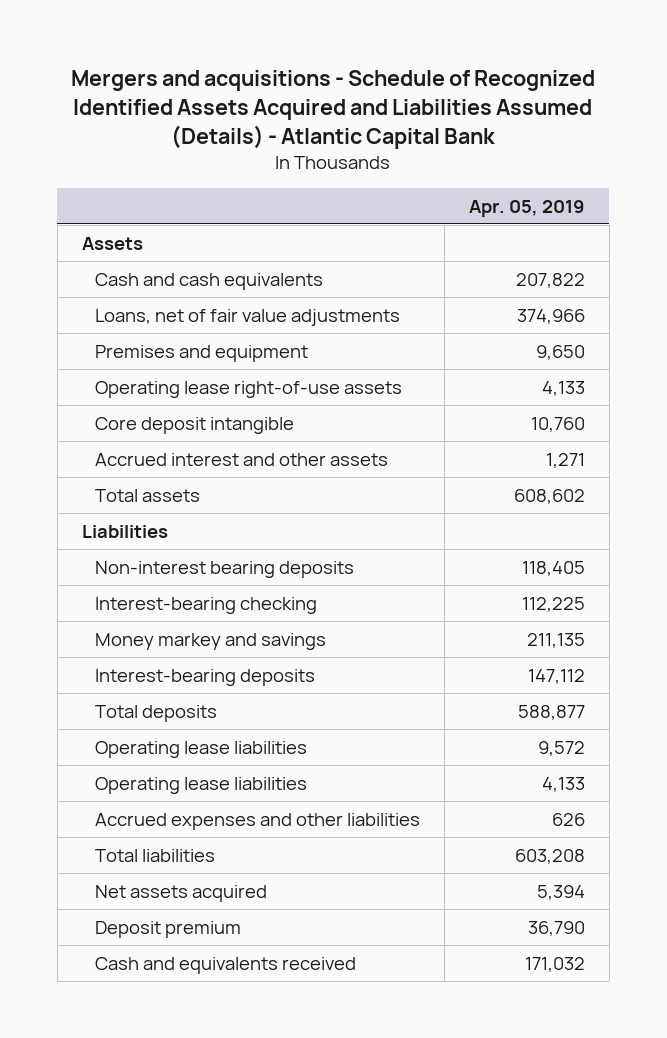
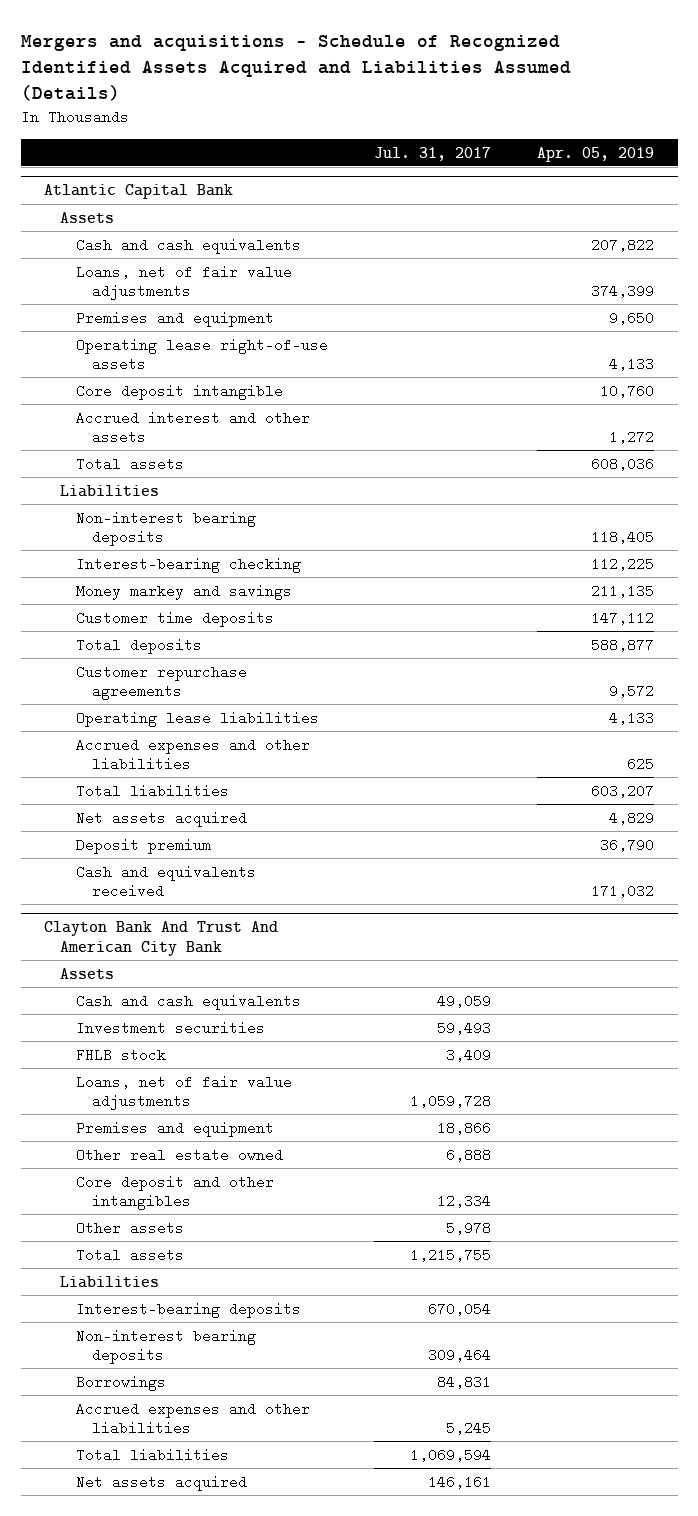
[71,70,596,150] Mergers and acquisitions - Schedule of Recognized Identified Assets Acquired and Liabilities Assumed (Details) - Atlantic Capital Bank -> [20,34,571,102] Mergers and acquisitions - Schedule of Recognized Identified Assets Acquired and Liabilities Assumed (Details)
none -> [374,146,492,161] Jul. 31, 2017
none -> [43,184,233,200] Atlantic Capital Bank
[516,308,585,324] 374,966 -> [591,284,655,299] 374,399
[545,452,585,468] 1,271 -> [609,430,655,445] 1,272
[513,488,585,504] 608,602 -> [591,456,655,471] 608,036
[95,668,316,686] Interest-bearing deposits -> [75,610,274,627] Customer time deposits
[95,740,308,758] Operating lease liabilities -> [75,664,247,701] Customer repurchase agreements
[551,812,585,826] 626 -> [627,757,655,772] 625
[514,848,585,864] 603,208 -> [591,783,655,798] 603,207
[536,884,585,900] 5,394 -> [609,810,655,825] 4,829
none -> [43,921,278,957] Clayton Bank And Trust And American City Bank
none -> [59,967,114,979] Assets
none -> [75,993,301,1010] Cash and cash equivalents
none -> [75,1020,265,1035] Investment securities
none -> [75,1047,166,1062] FHLB stock
none -> [75,1074,292,1111] Loans, net of fair value adjustments
none -> [75,1120,274,1137] Premises and equipment
none -> [75,1147,283,1162] Other real estate owned
none -> [75,1174,274,1211] Core deposit and other intangibles
none -> [75,1220,184,1235] Other assets
none -> [75,1247,184,1262] Total assets
none -> [59,1275,159,1288] Liabilities
none -> [75,1301,301,1318] Interest-bearing deposits
none -> [75,1328,256,1365] Non-interest bearing deposits
none -> [75,1374,166,1391] Borrowings
none -> [75,1401,310,1436] Accrued expenses and other liabilities
none -> [75,1447,229,1462] Total liabilities
none -> [75,1474,247,1491] Net assets acquired

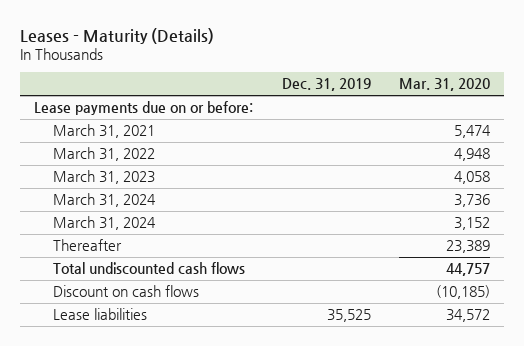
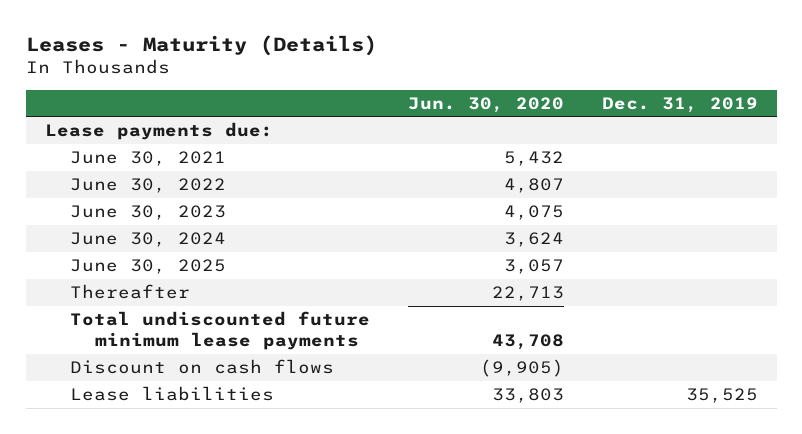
[398,78,490,92] Mar. 31, 2020 -> none
none -> [407,96,564,113] Jun. 30, 2020
[52,124,155,139] March 31, 2021 -> none
[34,101,254,116] Lease payments due on or before: -> [44,122,273,141] Lease payments due:
none -> [69,151,226,167] June 30, 2021
[52,147,155,162] March 31, 2022 -> [69,178,226,194] June 30, 2022
[52,170,155,185] March 31, 2023 -> [69,205,226,221] June 30, 2023
[52,193,156,208] March 31, 2024 -> [69,232,226,248] June 30, 2024
[52,216,156,231] March 31, 2024 -> [69,259,226,275] June 30, 2025
[52,262,245,275] Total undiscounted cash flows -> [69,311,370,350] Total undiscounted future minimum lease payments

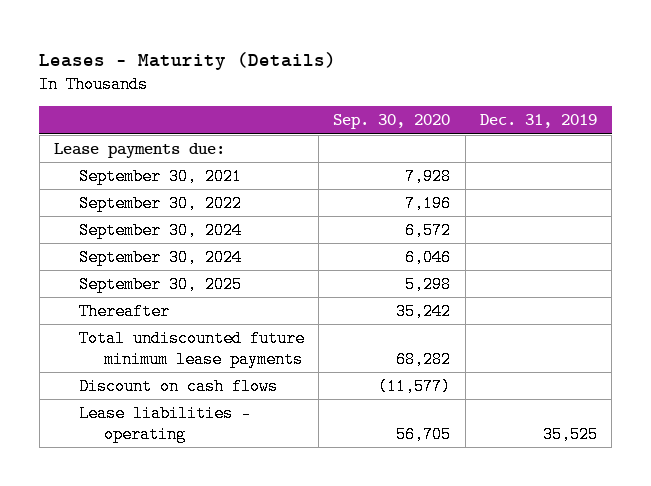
[407,96,564,113] Jun. 30, 2020 -> none
none -> [333,114,451,130] Sep. 30, 2020
[69,151,226,167] June 30, 2021 -> [78,167,242,185] September 30, 2021
[69,178,226,194] June 30, 2022 -> [78,194,242,212] September 30, 2022
[69,205,226,221] June 30, 2023 -> [78,221,242,239] September 30, 2024
[69,232,226,248] June 30, 2024 -> [78,248,242,266] September 30, 2024
[69,259,226,275] June 30, 2025 -> [78,275,242,293] September 30, 2025
[69,386,274,402] Lease liabilities -> [78,404,251,443] Lease liabilities - operating

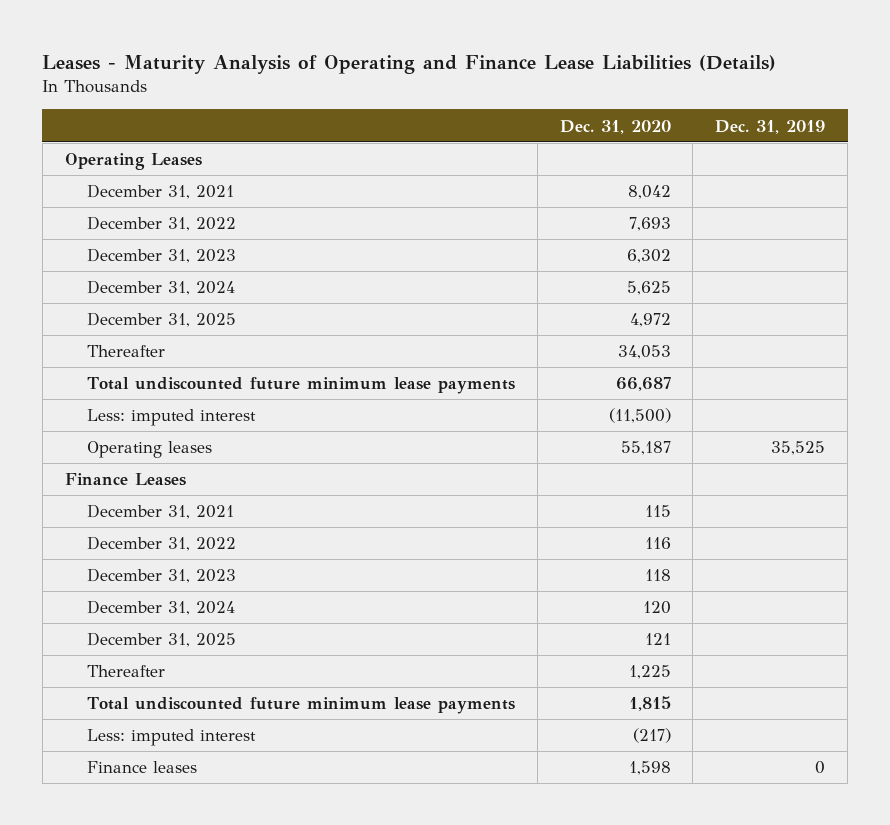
[39,51,337,70] Leases - Maturity (Details) -> [42,55,777,75] Leases - Maturity Analysis of Operating and Finance Lease Liabilities (Details)
[333,114,451,130] Sep. 30, 2020 -> none
none -> [559,119,671,134] Dec. 31, 2020
[53,142,225,158] Lease payments due: -> none
none -> [64,153,202,171] Operating Leases
[78,167,242,185] September 30, 2021 -> [87,184,235,200] December 31, 2021
[78,194,242,212] September 30, 2022 -> [87,216,237,232] December 31, 2022
[78,221,242,239] September 30, 2024 -> [87,248,237,264] December 31, 2023
[78,248,242,266] September 30, 2024 -> [87,280,236,296] December 31, 2024
[78,275,242,293] September 30, 2025 -> [87,312,237,328] December 31, 2025
[78,377,278,395] Discount on cash flows -> [87,409,257,427] Less: imputed interest
[78,404,251,443] Lease liabilities - operating -> [87,441,213,459] Operating leases
none -> [64,473,186,487] Finance Leases
none -> [87,504,235,520] December 31, 2021
none -> [87,536,237,552] December 31, 2022
none -> [87,568,237,584] December 31, 2023
none -> [87,600,236,616] December 31, 2024
none -> [87,632,237,648] December 31, 2025
none -> [87,665,166,678] Thereafter
none -> [87,697,516,715] Total undiscounted future minimum lease payments
none -> [87,729,257,747] Less: imputed interest
none -> [87,761,198,774] Finance leases

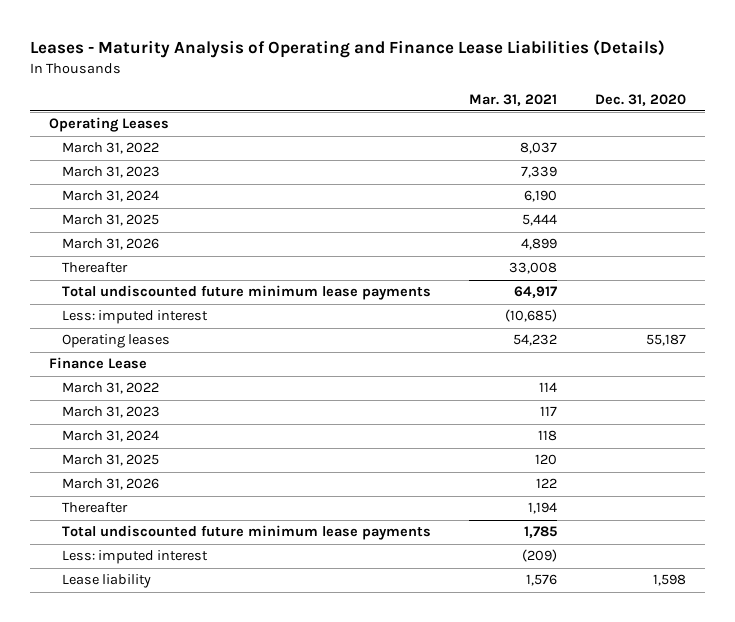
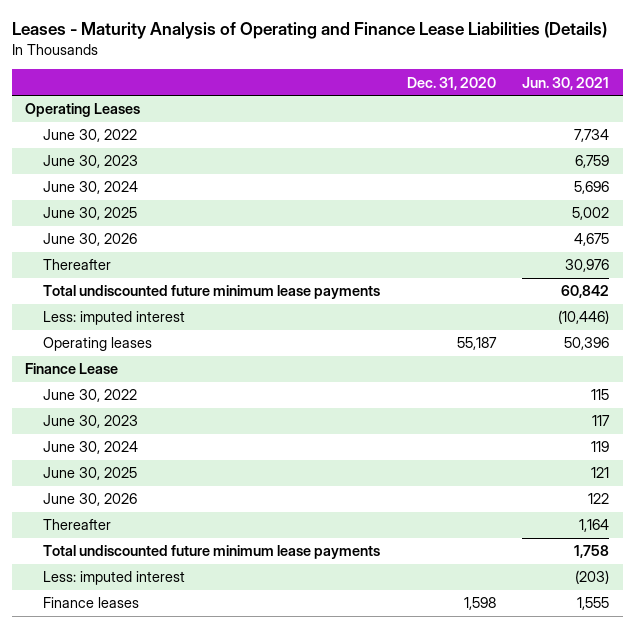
[469,93,558,106] Mar. 31, 2021 -> none
none -> [522,76,610,90] Jun. 30, 2021
[61,142,159,155] March 31, 2022 -> [42,129,137,143] June 30, 2022
[61,166,160,179] March 31, 2023 -> [42,155,138,169] June 30, 2023
[61,190,159,203] March 31, 2024 -> [42,181,138,195] June 30, 2024
[61,214,159,227] March 31, 2025 -> [42,207,137,221] June 30, 2025
[61,238,159,251] March 31, 2026 -> [42,233,137,247] June 30, 2026
[61,382,159,395] March 31, 2022 -> [42,389,137,403] June 30, 2022
[61,406,160,419] March 31, 2023 -> [42,415,138,429] June 30, 2023
[61,430,159,443] March 31, 2024 -> [42,441,138,455] June 30, 2024
[61,454,159,467] March 31, 2025 -> [42,467,137,481] June 30, 2025
[61,478,159,491] March 31, 2026 -> [42,493,137,507] June 30, 2026
[61,574,151,589] Lease liability -> [42,597,139,609] Finance leases

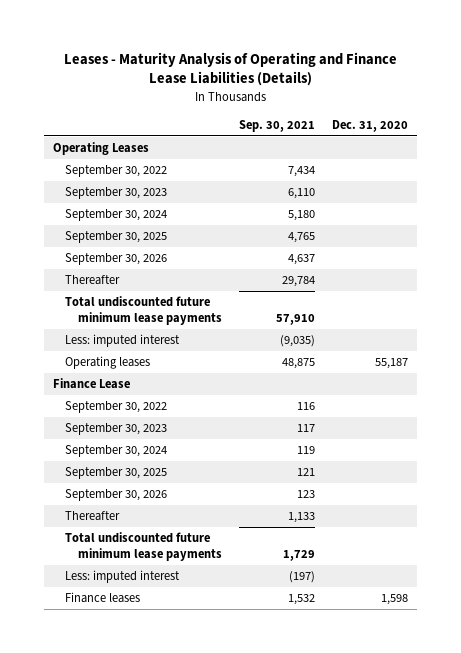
[522,76,610,90] Jun. 30, 2021 -> none
none -> [239,119,316,132] Sep. 30, 2021
[42,129,137,143] June 30, 2022 -> [65,165,168,178] September 30, 2022
[42,155,138,169] June 30, 2023 -> [65,187,168,200] September 30, 2023
[42,181,138,195] June 30, 2024 -> [65,209,168,222] September 30, 2024
[42,207,137,221] June 30, 2025 -> [65,231,168,244] September 30, 2025
[42,233,137,247] June 30, 2026 -> [65,253,168,266] September 30, 2026
[42,389,137,403] June 30, 2022 -> [65,401,168,414] September 30, 2022
[42,415,138,429] June 30, 2023 -> [65,423,168,436] September 30, 2023
[42,441,138,455] June 30, 2024 -> [65,445,168,458] September 30, 2024
[42,467,137,481] June 30, 2025 -> [65,467,168,480] September 30, 2025
[42,493,137,507] June 30, 2026 -> [65,489,168,502] September 30, 2026

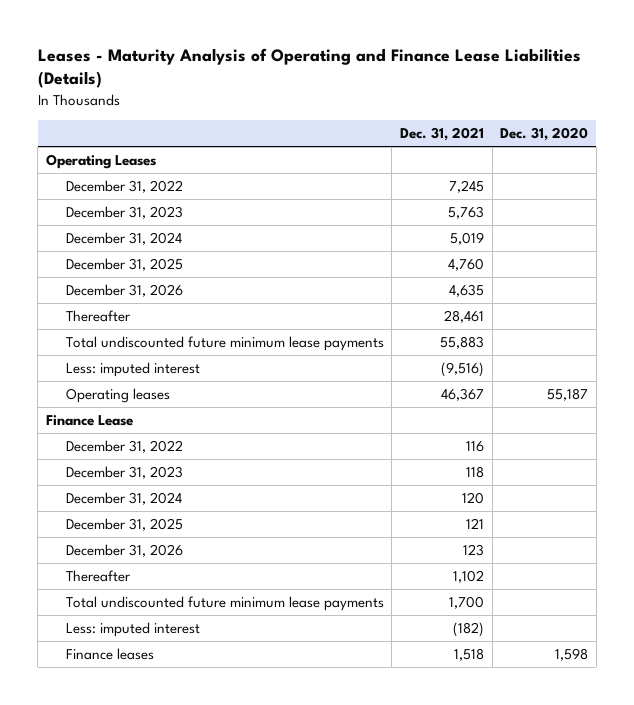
[239,119,316,132] Sep. 30, 2021 -> none
none -> [399,126,484,141] Dec. 31, 2021
[65,165,168,178] September 30, 2022 -> [65,180,183,194] December 31, 2022
[65,187,168,200] September 30, 2023 -> [65,206,183,220] December 31, 2023
[65,209,168,222] September 30, 2024 -> [65,232,182,246] December 31, 2024
[65,231,168,244] September 30, 2025 -> [65,258,183,272] December 31, 2025
[65,253,168,266] September 30, 2026 -> [65,284,183,298] December 31, 2026
[65,401,168,414] September 30, 2022 -> [65,440,183,454] December 31, 2022
[65,423,168,436] September 30, 2023 -> [65,466,183,480] December 31, 2023
[65,445,168,458] September 30, 2024 -> [65,492,182,506] December 31, 2024
[65,467,168,480] September 30, 2025 -> [65,518,183,532] December 31, 2025
[65,489,168,502] September 30, 2026 -> [65,544,183,558] December 31, 2026

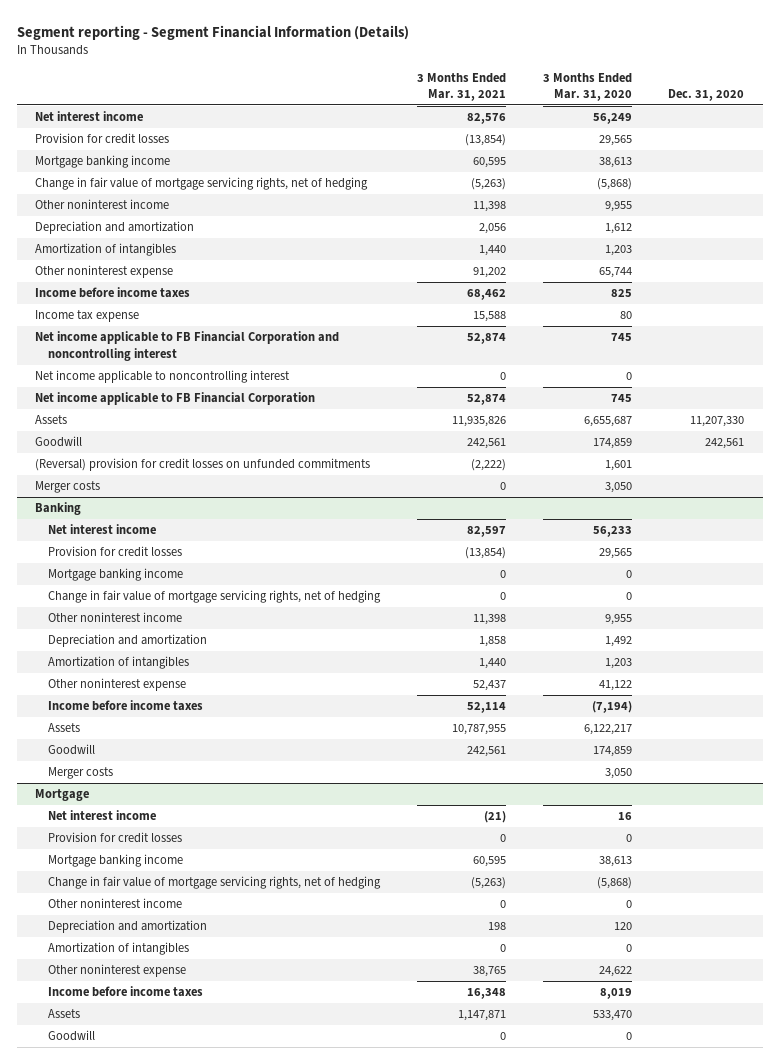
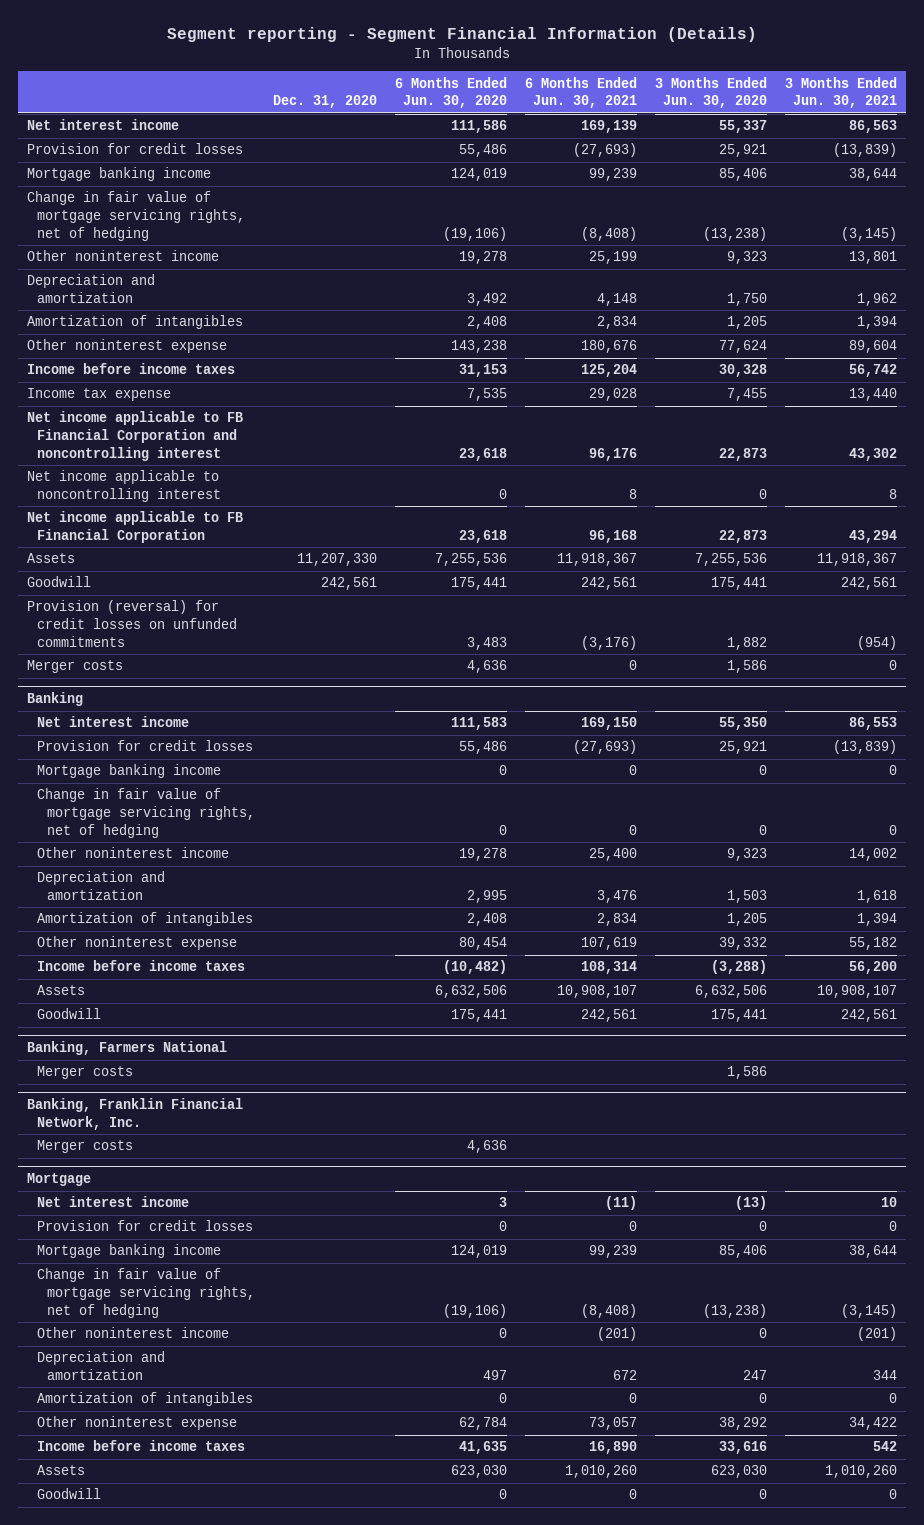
[416,72,506,102] 3 Months Ended Mar. 31, 2021 -> none
[542,72,632,102] 3 Months Ended Mar. 31, 2020 -> none
none -> [395,76,508,109] 6 Months Ended Jun. 30, 2020
none -> [525,76,638,109] 6 Months Ended Jun. 30, 2021
none -> [655,76,768,109] 3 Months Ended Jun. 30, 2020
none -> [785,76,898,109] 3 Months Ended Jun. 30, 2021
[35,458,371,472] (Reversal) provision for credit losses on unfunded commitments -> [26,600,237,647] Provision (reversal) for credit losses on unfunded commitments
[47,767,113,780] Merger costs -> none
none -> [26,1041,227,1056] Banking, Farmers National
none -> [36,1066,133,1080] Merger costs
none -> [26,1098,243,1130] Banking, Franklin Financial Network, Inc.
none -> [36,1140,133,1154] Merger costs

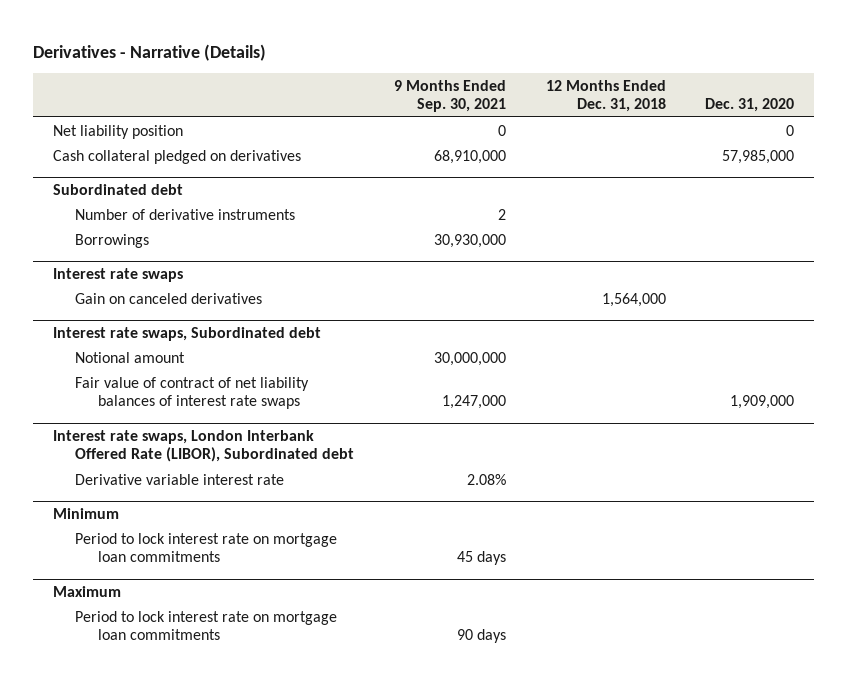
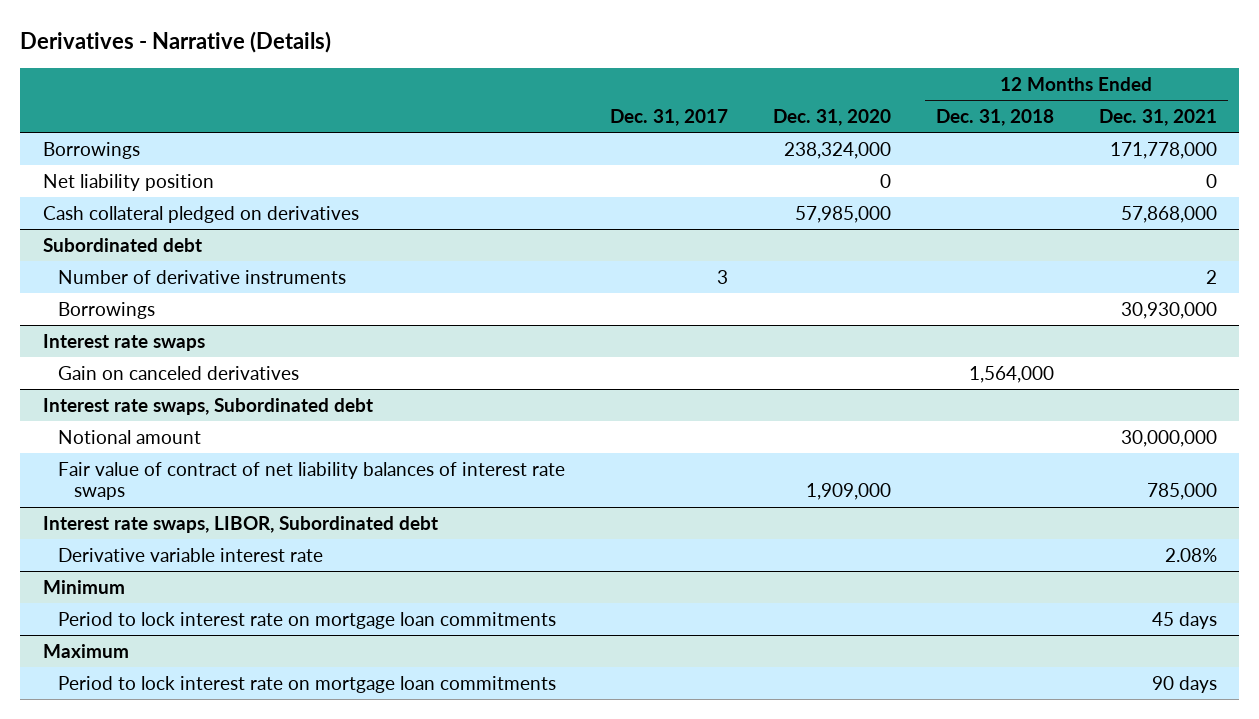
[394,80,507,113] 9 Months Ended Sep. 30, 2021 -> none
none -> [610,108,729,126] Dec. 31, 2017
none -> [1098,108,1217,126] Dec. 31, 2021
none -> [42,141,140,159] Borrowings
[53,429,355,462] Interest rate swaps, London Interbank Offered Rate (LIBOR), Subordinated debt -> [42,515,438,533] Interest rate swaps, LIBOR, Subordinated debt

